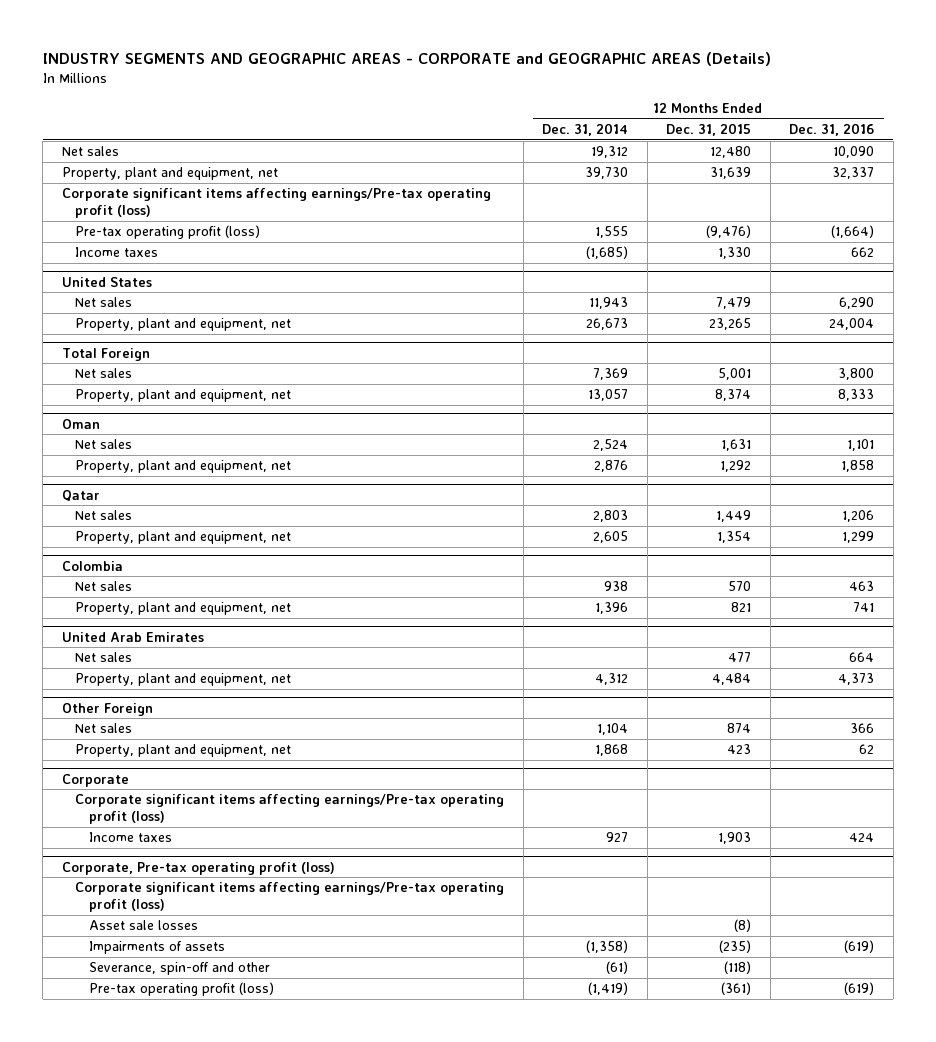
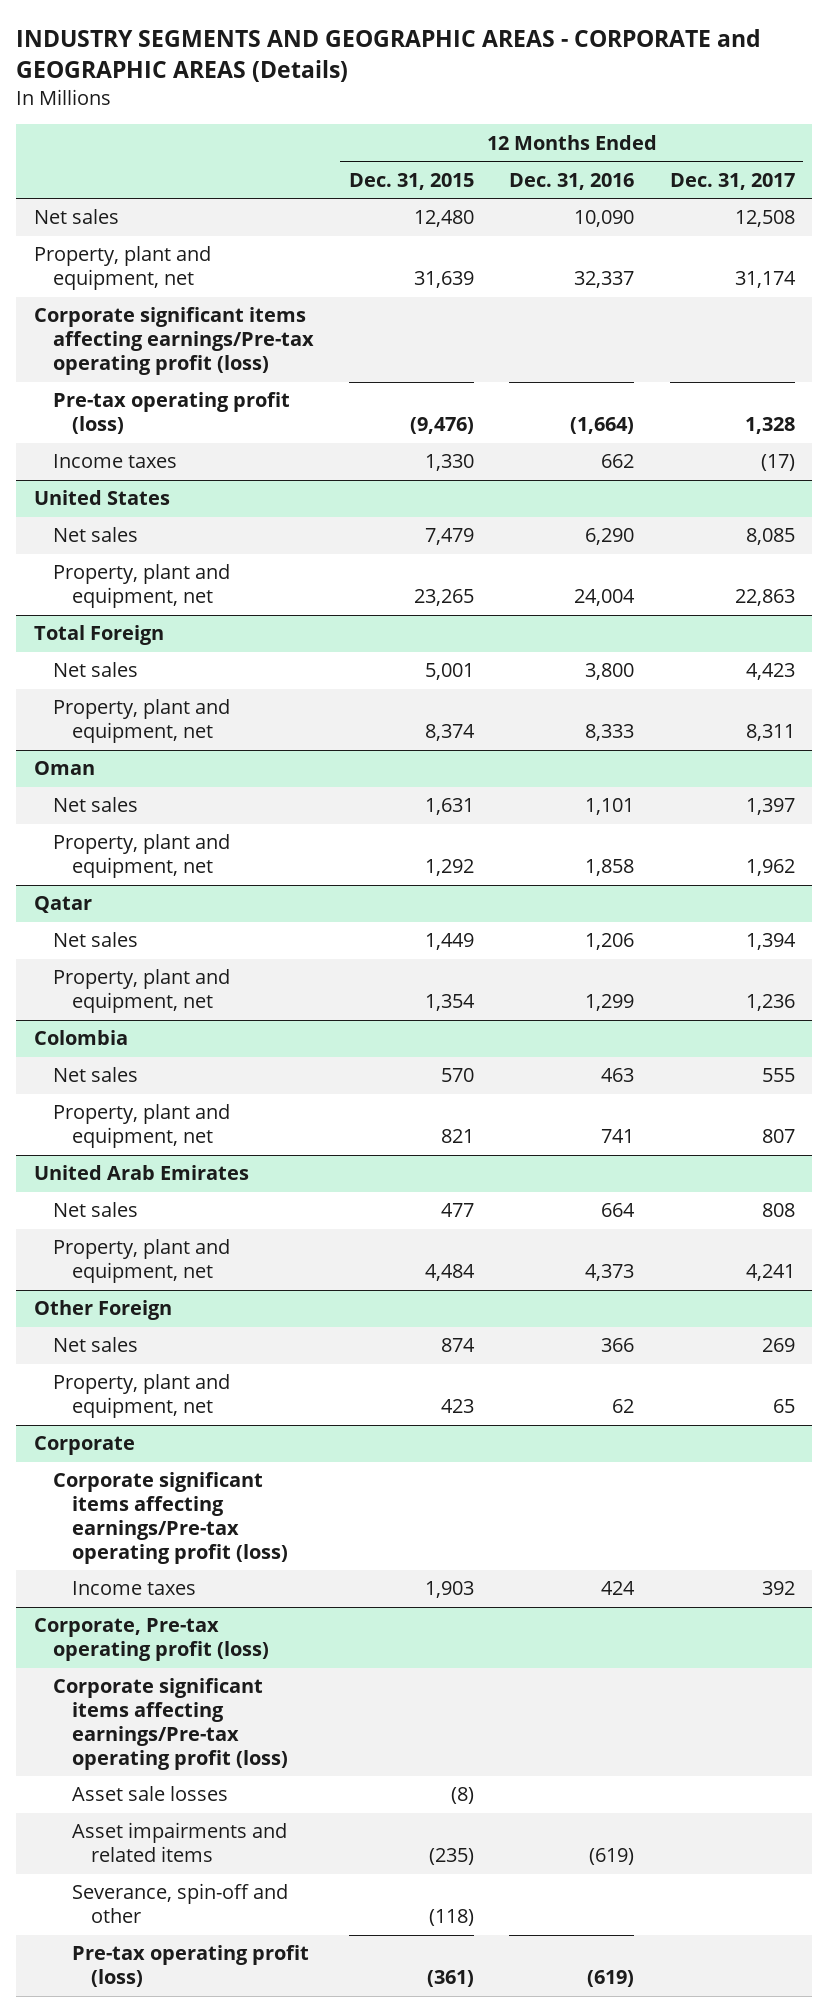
[542,122,629,136] Dec. 31, 2014 -> none
none -> [669,172,795,190] Dec. 31, 2017
[89,941,226,955] Impairments of assets -> [71,1822,287,1863] Asset impairments and related items

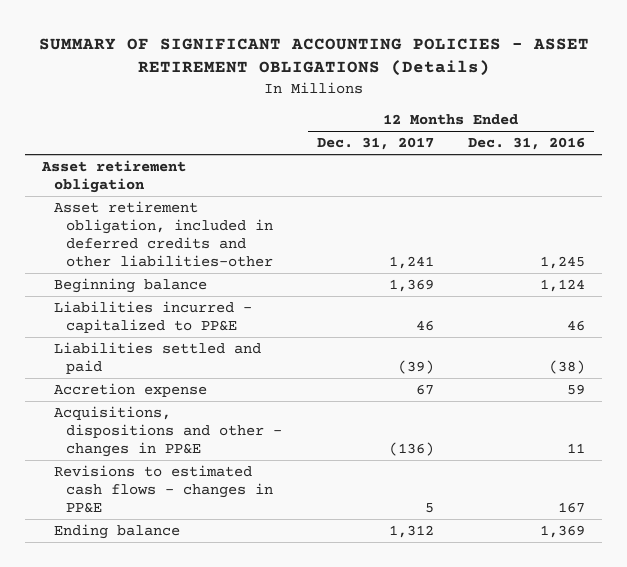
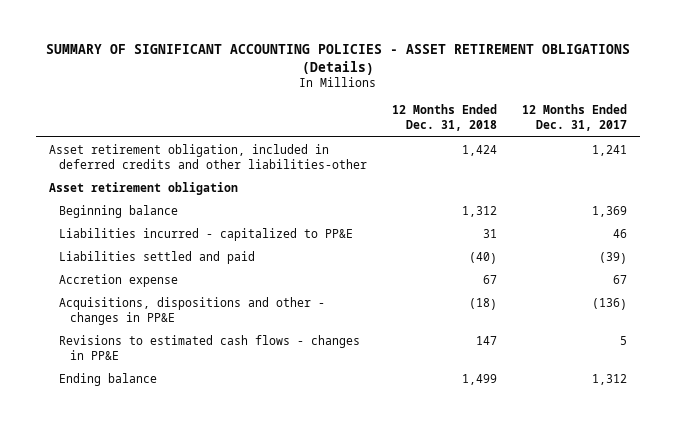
[468,137,586,151] Dec. 31, 2016 -> none
none -> [392,104,498,132] 12 Months Ended Dec. 31, 2018
[41,159,187,193] Asset retirement obligation -> [48,181,238,195] Asset retirement obligation

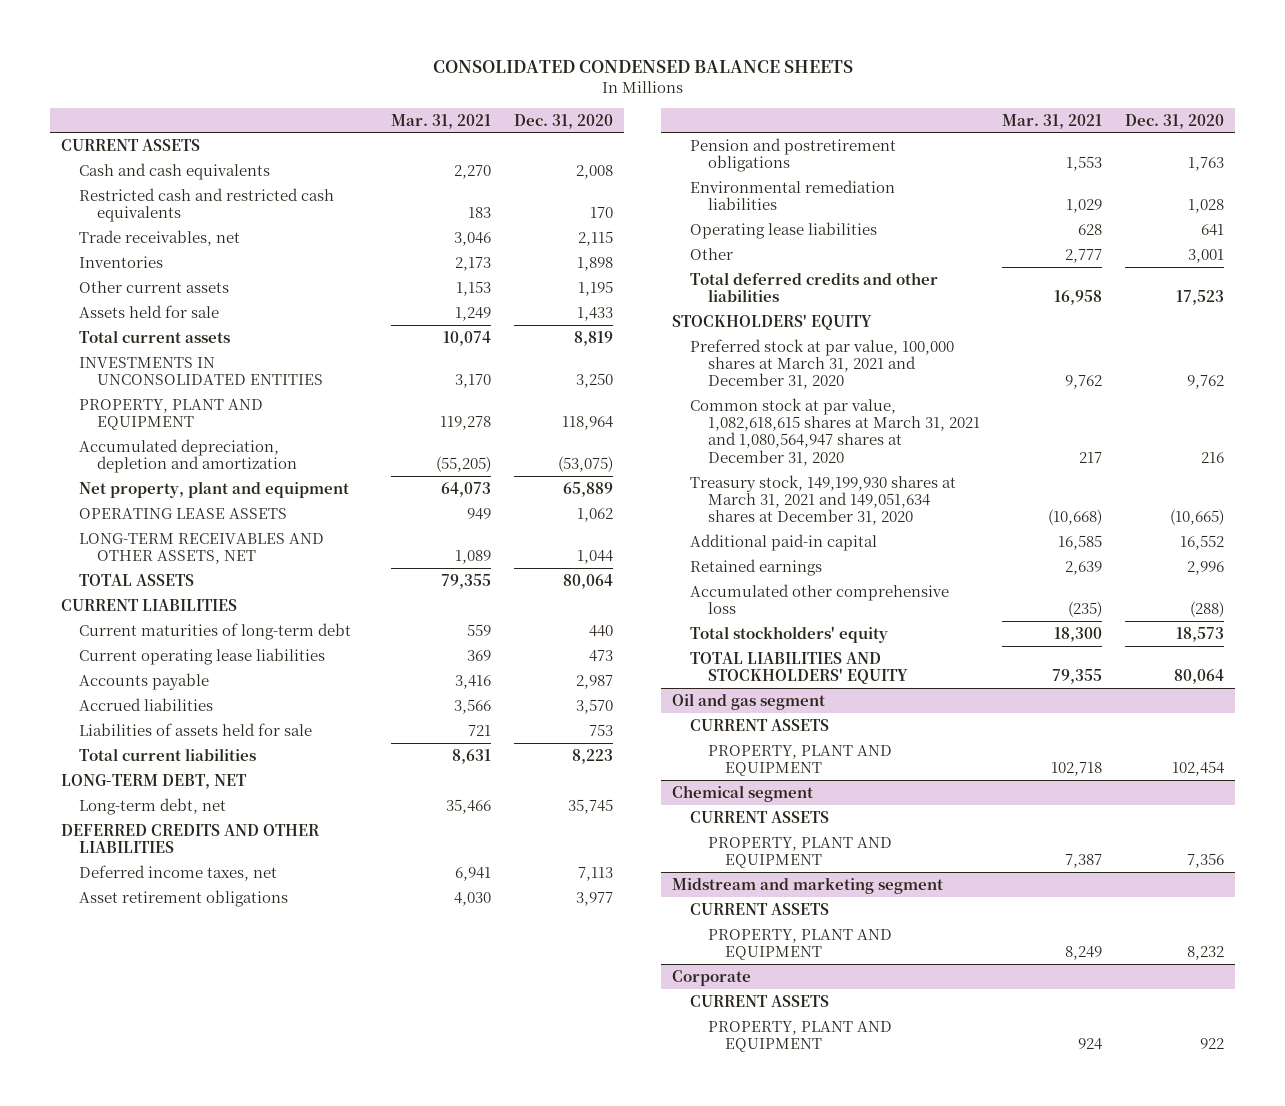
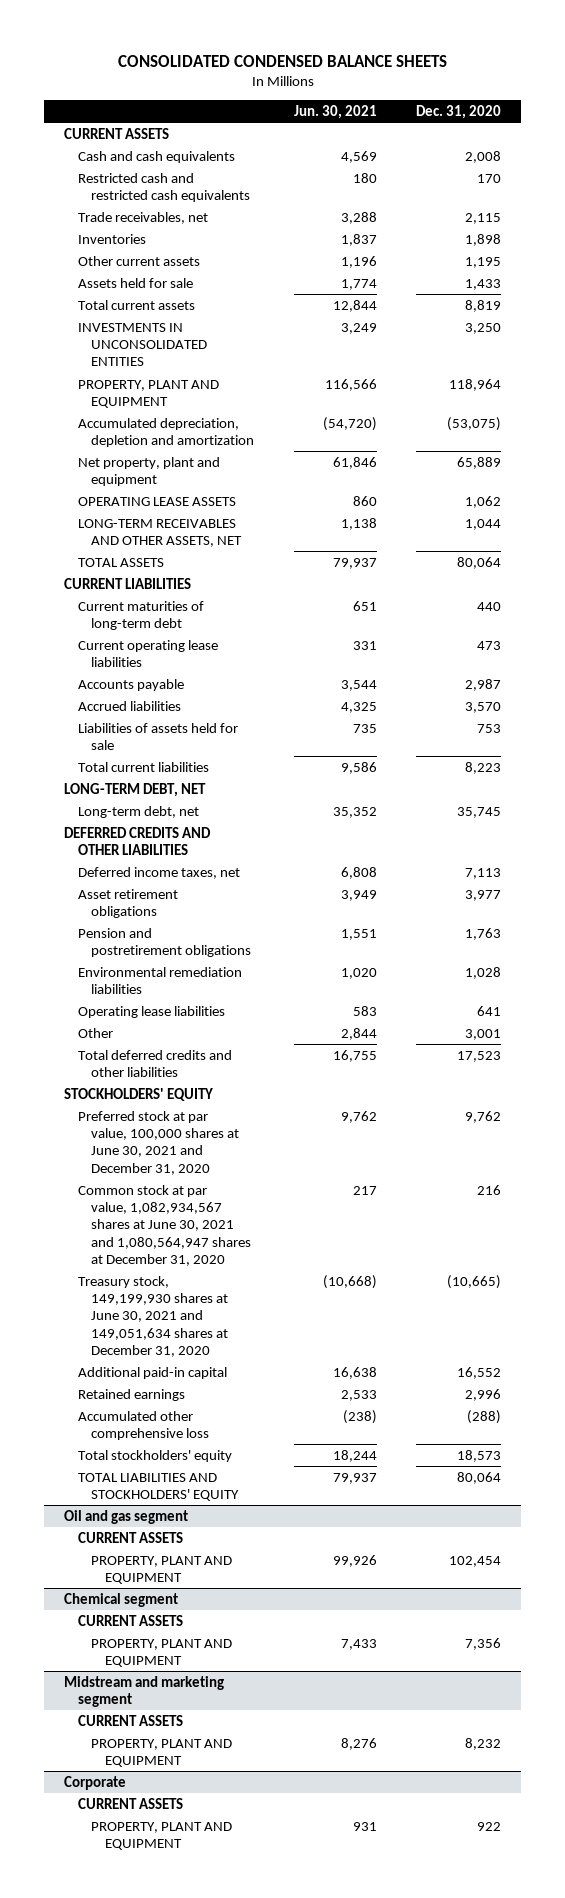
[391,113,492,129] Mar. 31, 2021 -> none
none -> [293,104,377,119] Jun. 30, 2021
[690,338,955,390] Preferred stock at par value, 100,000 shares at March 31, 2021 and December 31, 2020 -> [77,1110,240,1175] Preferred stock at par value, 100,000 shares at June 30, 2021 and December 31, 2020
[690,397,980,466] Common stock at par value, 1,082,618,615 shares at March 31, 2021 and 1,080,564,947 shares at December 31, 2020 -> [77,1184,252,1267] Common stock at par value, 1,082,934,567 shares at June 30, 2021 and 1,080,564,947 shares at December 31, 2020
[690,474,957,526] Treasury stock, 149,199,930 shares at March 31, 2021 and 149,051,634 shares at December 31, 2020 -> [77,1275,229,1358] Treasury stock, 149,199,930 shares at June 30, 2021 and 149,051,634 shares at December 31, 2020

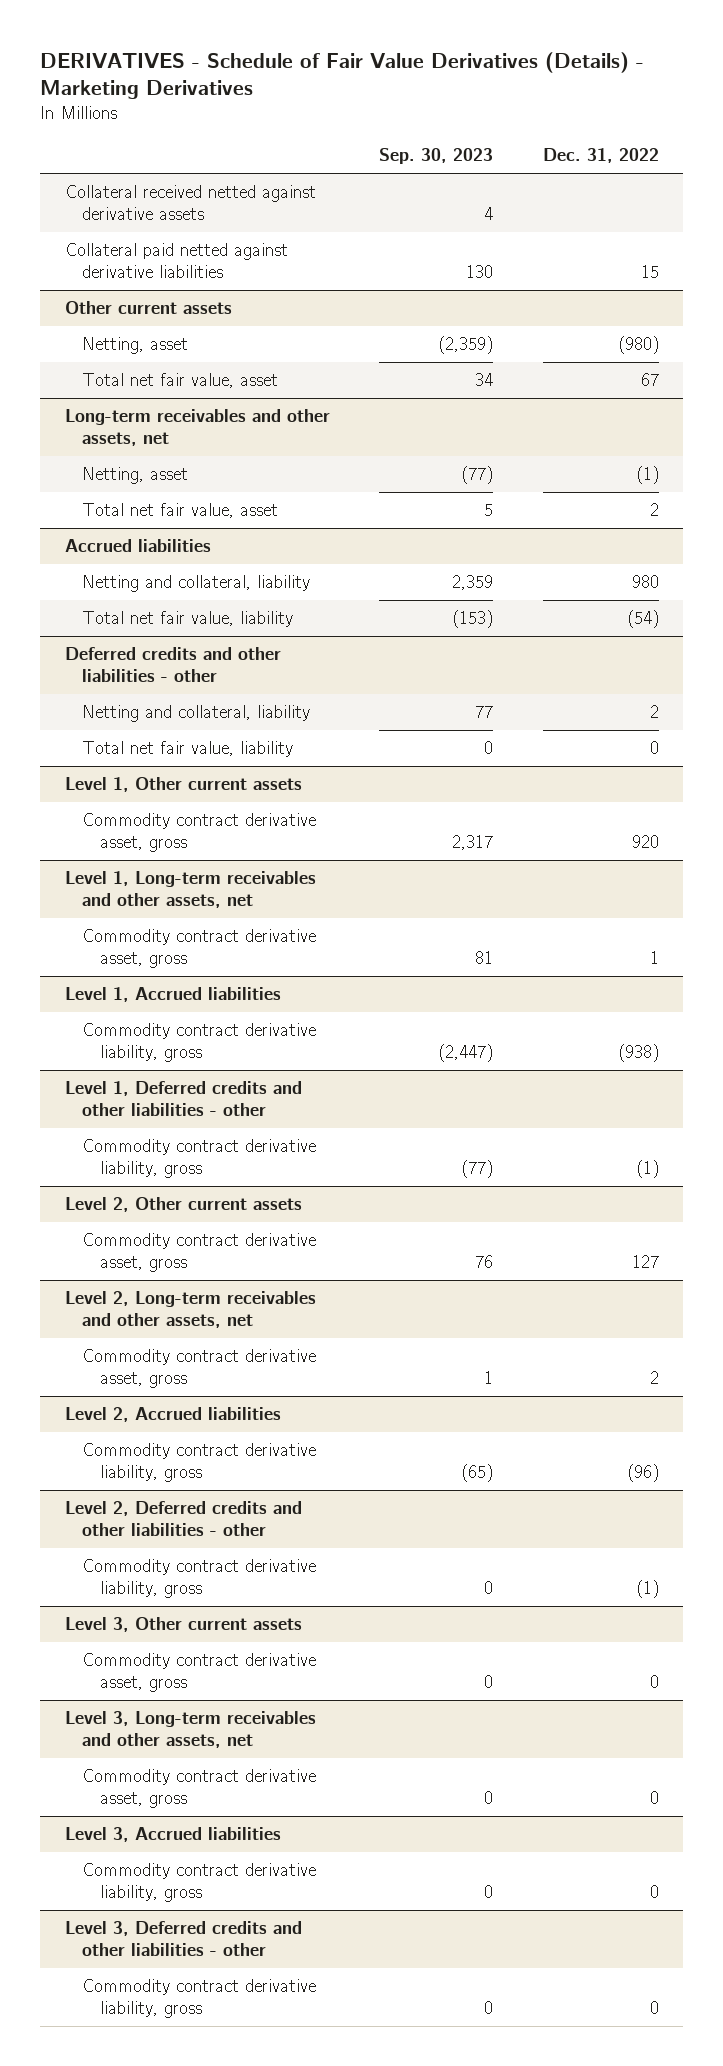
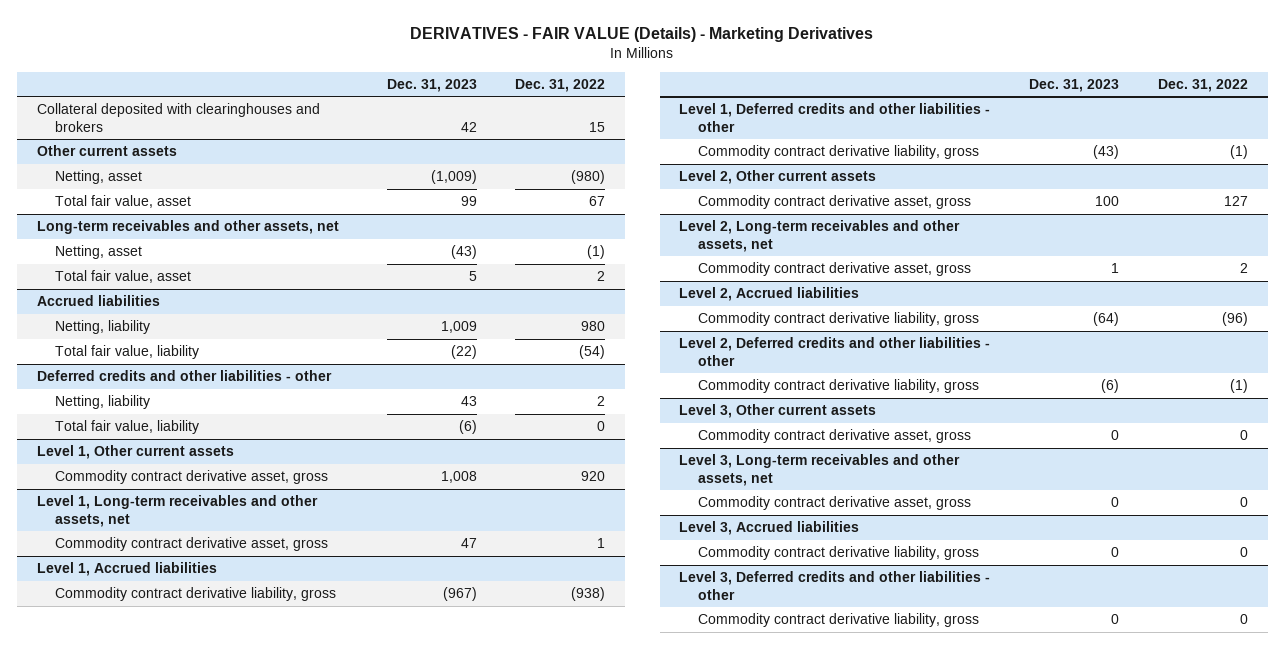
[39,51,644,100] DERIVATIVES - Schedule of Fair Value Derivatives (Details) - Marketing Derivatives -> [410,26,874,42] DERIVATIVES - FAIR VALUE (Details) - Marketing Derivatives
[379,148,494,165] Sep. 30, 2023 -> none
none -> [386,78,477,92] Dec. 31, 2023
[64,185,316,221] Collateral received netted against derivative assets -> none
[64,243,288,279] Collateral paid netted against derivative liabilities -> none
none -> [36,103,320,132] Collateral deposited with clearinghouses and brokers
[82,373,279,389] Total net fair value, asset -> [55,195,192,209] Total fair value, asset
[82,503,279,519] Total net fair value, asset -> [55,270,192,284] Total fair value, asset
[82,575,311,593] Netting and collateral, liability -> [55,320,151,335] Netting, liability
[82,611,294,628] Total net fair value, liability -> [55,345,200,360] Total fair value, liability
[82,705,311,723] Netting and collateral, liability -> [55,395,151,410] Netting, liability
[82,741,294,758] Total net fair value, liability -> [55,420,200,435] Total fair value, liability

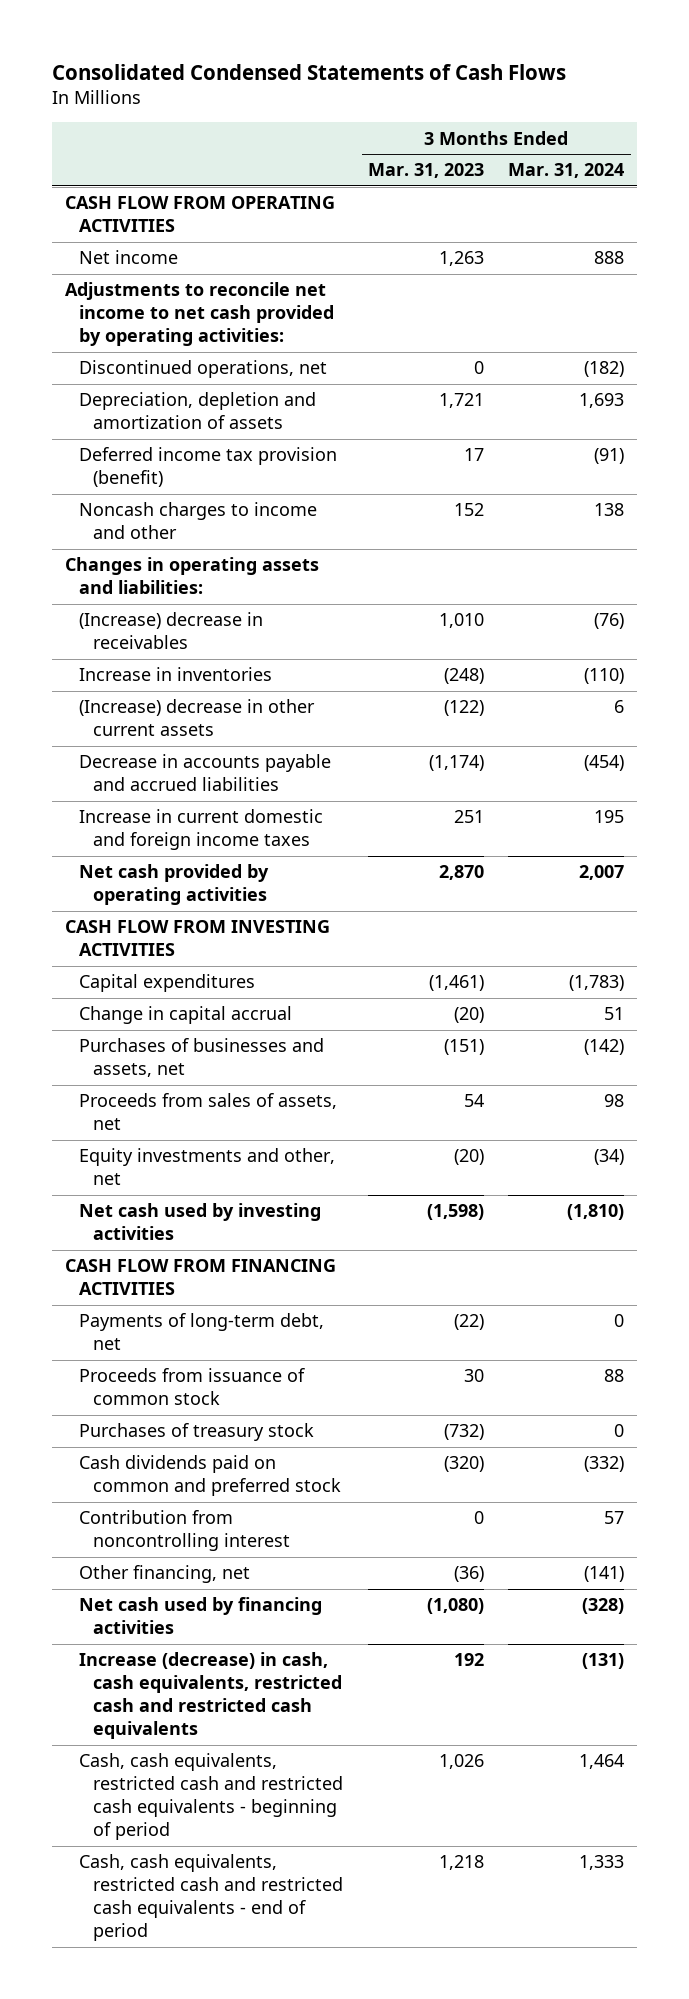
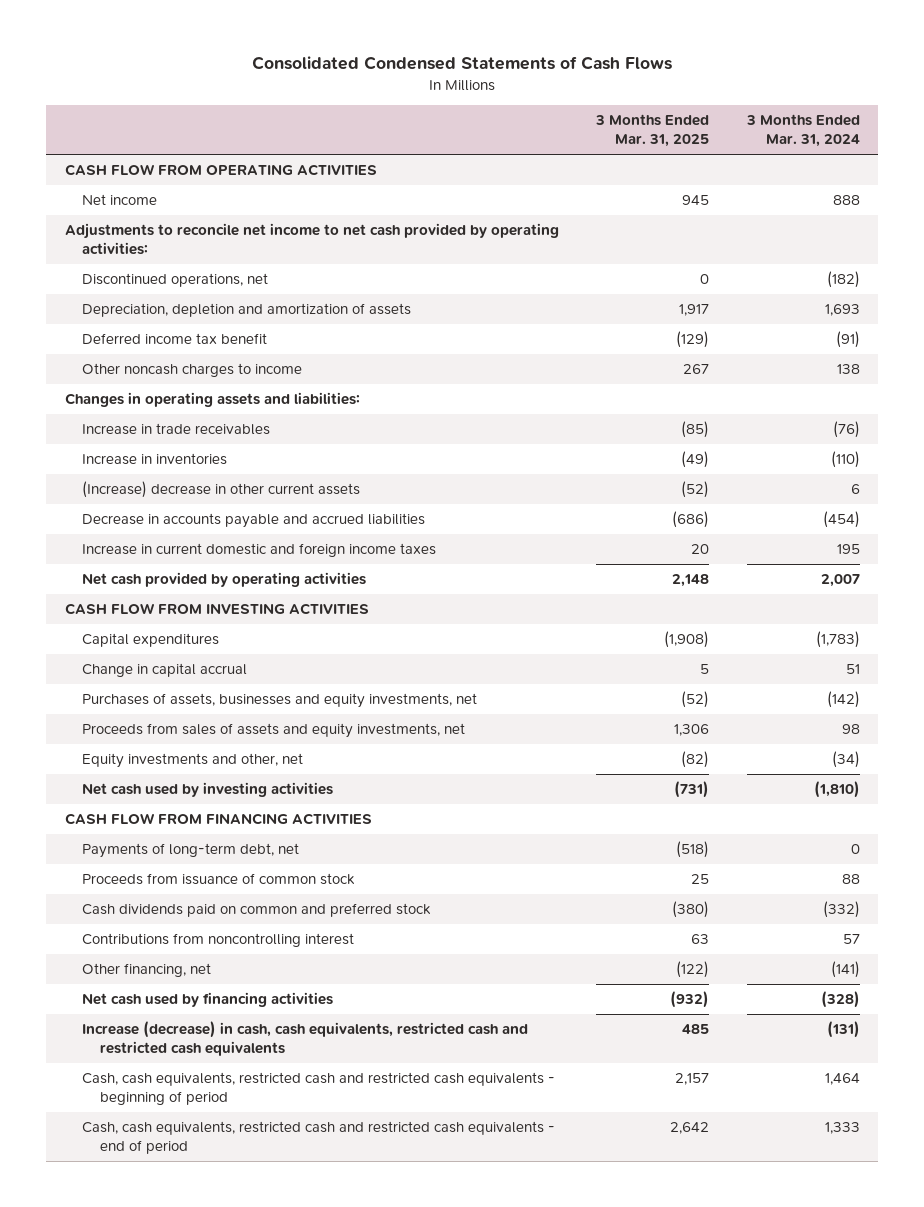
[367,163,484,179] Mar. 31, 2023 -> none
none -> [595,114,710,148] 3 Months Ended Mar. 31, 2025
[78,447,337,488] Deferred income tax provision (benefit) -> [82,332,268,344] Deferred income tax benefit
[78,502,317,540] Noncash charges to income and other -> [82,362,303,377] Other noncash charges to income
[78,612,263,650] (Increase) decrease in receivables -> [82,422,271,435] Increase in trade receivables
[78,1038,324,1078] Purchases of businesses and assets, net -> [82,692,478,708] Purchases of assets, businesses and equity investments, net
[78,1093,337,1131] Proceeds from sales of assets, net -> [82,722,466,738] Proceeds from sales of assets and equity investments, net
[78,1423,314,1442] Purchases of treasury stock -> none
[78,1510,291,1552] Contribution from noncontrolling interest -> [82,932,355,947] Contributions from noncontrolling interest

